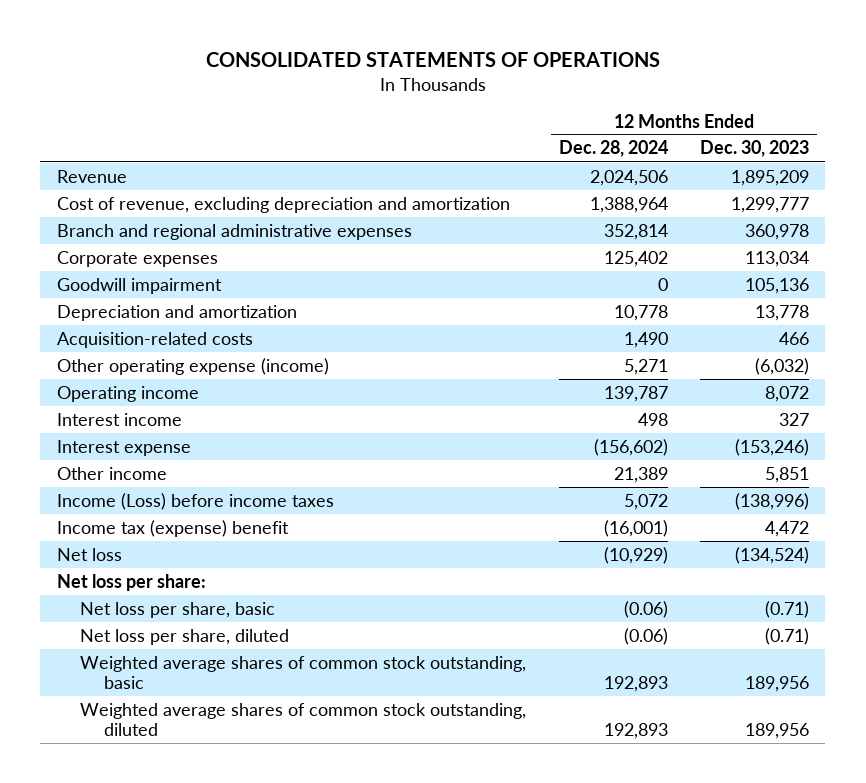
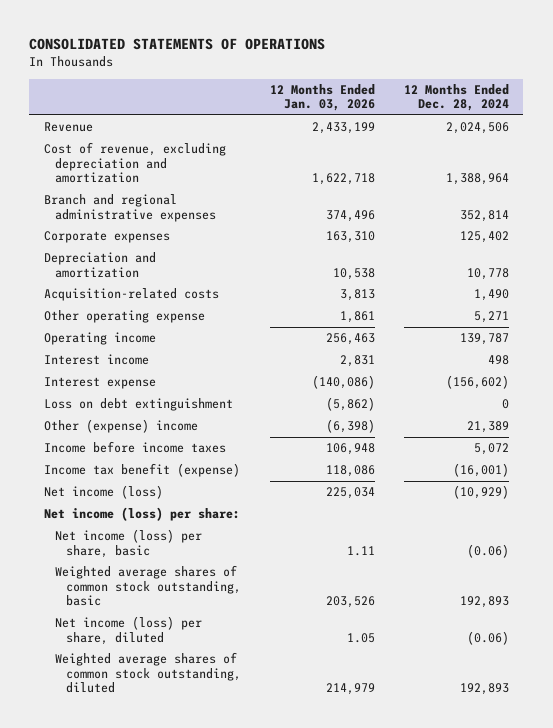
[700,140,810,158] Dec. 30, 2023 -> none
none -> [269,83,375,112] 12 Months Ended Jan. 03, 2026
[56,277,222,294] Goodwill impairment -> none
[56,357,329,375] Other operating expense (income) -> [43,310,205,324] Other operating expense
[80,628,290,645] Net loss per share, diluted -> none
none -> [43,398,233,412] Loss on debt extinguishment
[56,466,167,480] Other income -> [43,419,198,434] Other (expense) income
[56,492,334,510] Income (Loss) before income taxes -> [43,441,226,454] Income before income taxes
[56,519,289,537] Income tax (expense) benefit -> [43,463,240,478] Income tax benefit (expense)
[56,547,122,561] Net loss -> [43,485,163,500] Net income (loss)
[56,573,206,591] Net loss per share: -> [43,507,240,522] Net income (loss) per share:
[80,601,276,618] Net loss per share, basic -> [54,529,202,558] Net income (loss) per share, basic
none -> [54,616,202,645] Net income (loss) per share, diluted

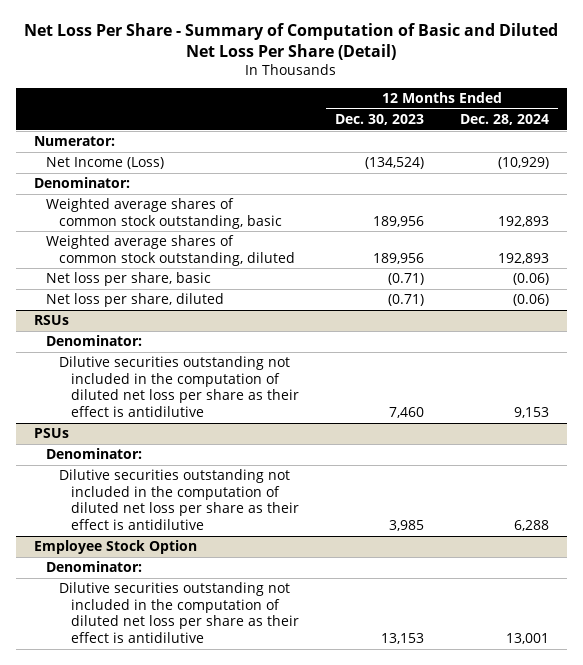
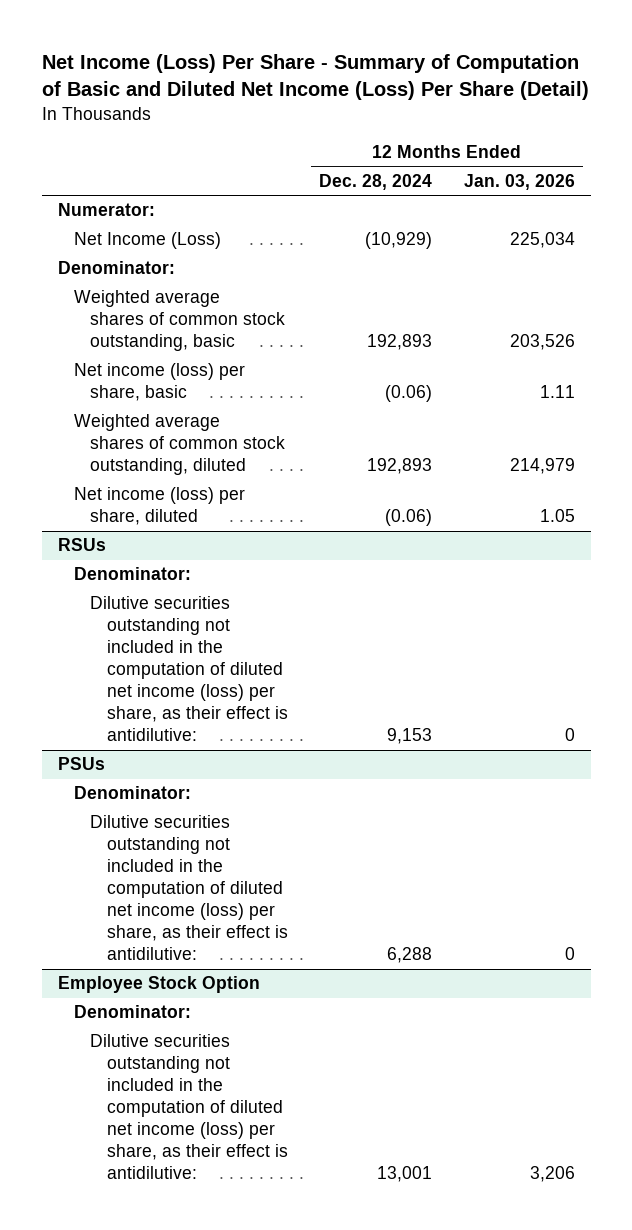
[24,23,559,60] Net Loss Per Share - Summary of Computation of Basic and Diluted Net Loss Per Share (Detail) -> [41,54,589,101] Net Income (Loss) Per Share - Summary of Computation of Basic and Diluted Net Income (Loss) Per Share (Detail)
[334,114,424,126] Dec. 30, 2023 -> none
none -> [463,174,575,191] Jan. 03, 2026
none -> [73,363,245,402] Net income (loss) per share, basic
[46,272,212,287] Net loss per share, basic -> none
[46,293,225,308] Net loss per share, diluted -> [73,487,245,526] Net income (loss) per share, diluted
[58,356,299,418] Dilutive securities outstanding not included in the computation of diluted net loss per share as their effect is antidilutive -> [90,596,288,742] Dilutive securities outstanding not included in the computation of diluted net income (loss) per share, as their effect is antidilutive:
[58,469,299,531] Dilutive securities outstanding not included in the computation of diluted net loss per share as their effect is antidilutive -> [90,815,288,961] Dilutive securities outstanding not included in the computation of diluted net income (loss) per share, as their effect is antidilutive:
[58,582,299,644] Dilutive securities outstanding not included in the computation of diluted net loss per share as their effect is antidilutive -> [90,1034,288,1180] Dilutive securities outstanding not included in the computation of diluted net income (loss) per share, as their effect is antidilutive:

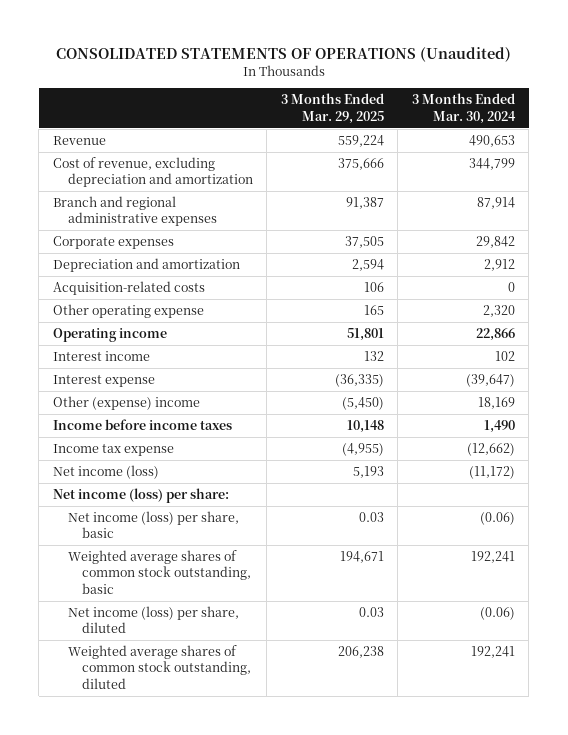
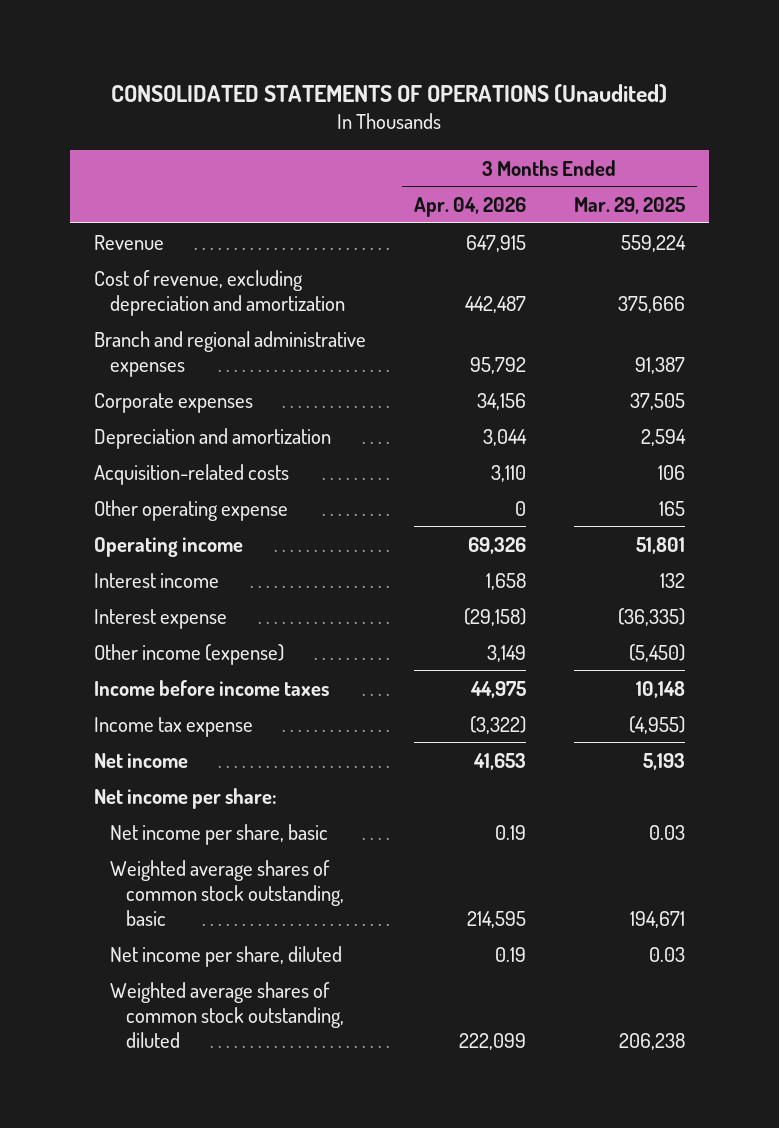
[411,93,516,124] 3 Months Ended Mar. 30, 2024 -> none
none -> [413,196,526,217] Apr. 04, 2026
[52,396,200,411] Other (expense) income -> [93,643,284,665] Other income (expense)
[52,465,159,480] Net income (loss) -> [93,752,188,768] Net income
[52,488,229,504] Net income (loss) per share: -> [93,787,277,809] Net income per share:
[67,511,239,539] Net income (loss) per share, basic -> [109,823,328,845] Net income per share, basic
[67,606,239,634] Net income (loss) per share, diluted -> [109,945,342,967] Net income per share, diluted

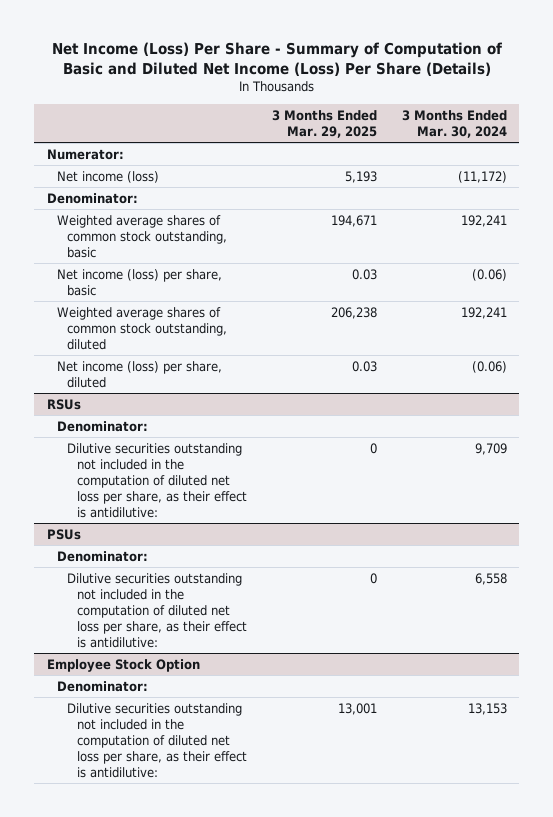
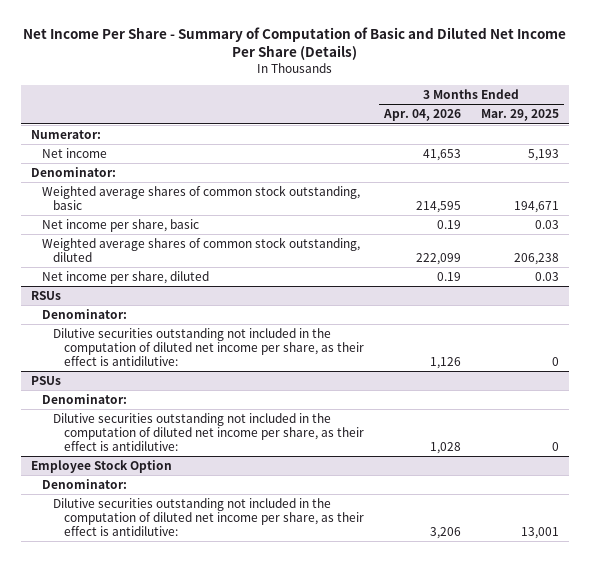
[51,42,502,76] Net Income (Loss) Per Share - Summary of Computation of Basic and Diluted Net Income (Loss) Per Share (Details) -> [22,27,566,61] Net Income Per Share - Summary of Computation of Basic and Diluted Net Income Per Share (Details)
[401,109,507,138] 3 Months Ended Mar. 30, 2024 -> none
none -> [382,109,461,122] Apr. 04, 2026
[56,170,159,183] Net income (loss) -> [41,147,107,158] Net income
[56,268,222,296] Net income (loss) per share, basic -> [41,218,199,232] Net income per share, basic
[56,360,222,388] Net income (loss) per share, diluted -> [41,270,209,284] Net income per share, diluted
[67,442,248,518] Dilutive securities outstanding not included in the computation of diluted net loss per share, as their effect is antidilutive: -> [52,327,364,366] Dilutive securities outstanding not included in the computation of diluted net income per share, as their effect is antidilutive:
[67,572,248,648] Dilutive securities outstanding not included in the computation of diluted net loss per share, as their effect is antidilutive: -> [52,412,364,451] Dilutive securities outstanding not included in the computation of diluted net income per share, as their effect is antidilutive:
[67,702,248,778] Dilutive securities outstanding not included in the computation of diluted net loss per share, as their effect is antidilutive: -> [52,497,364,536] Dilutive securities outstanding not included in the computation of diluted net income per share, as their effect is antidilutive:

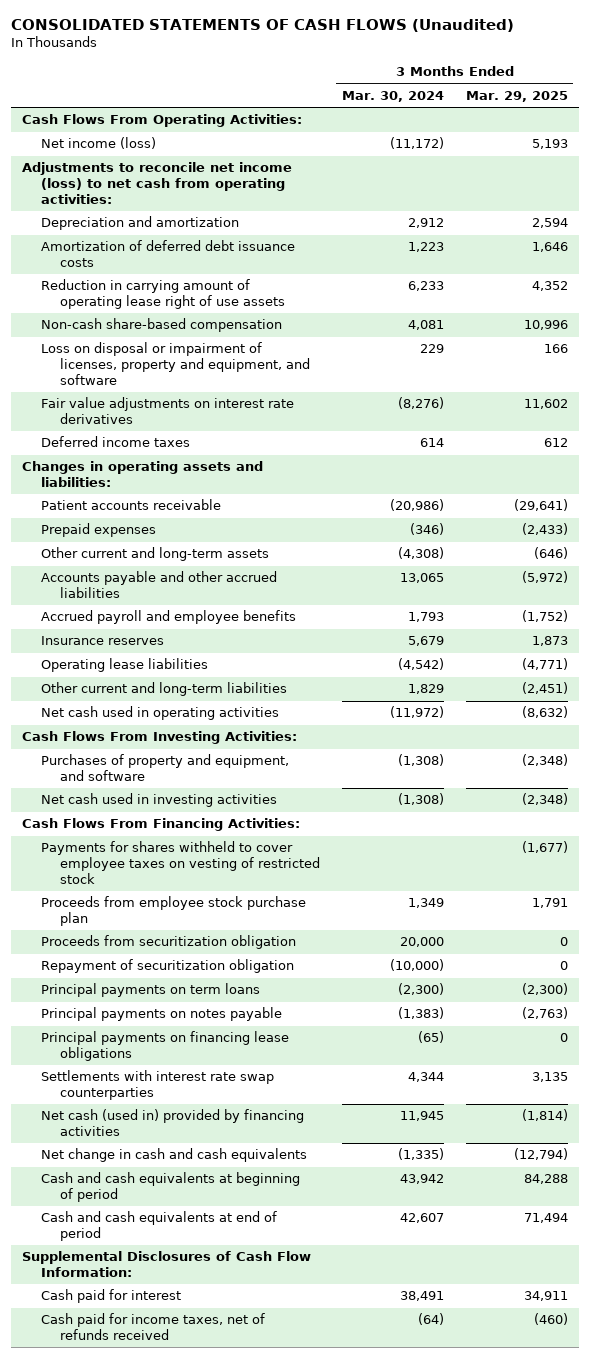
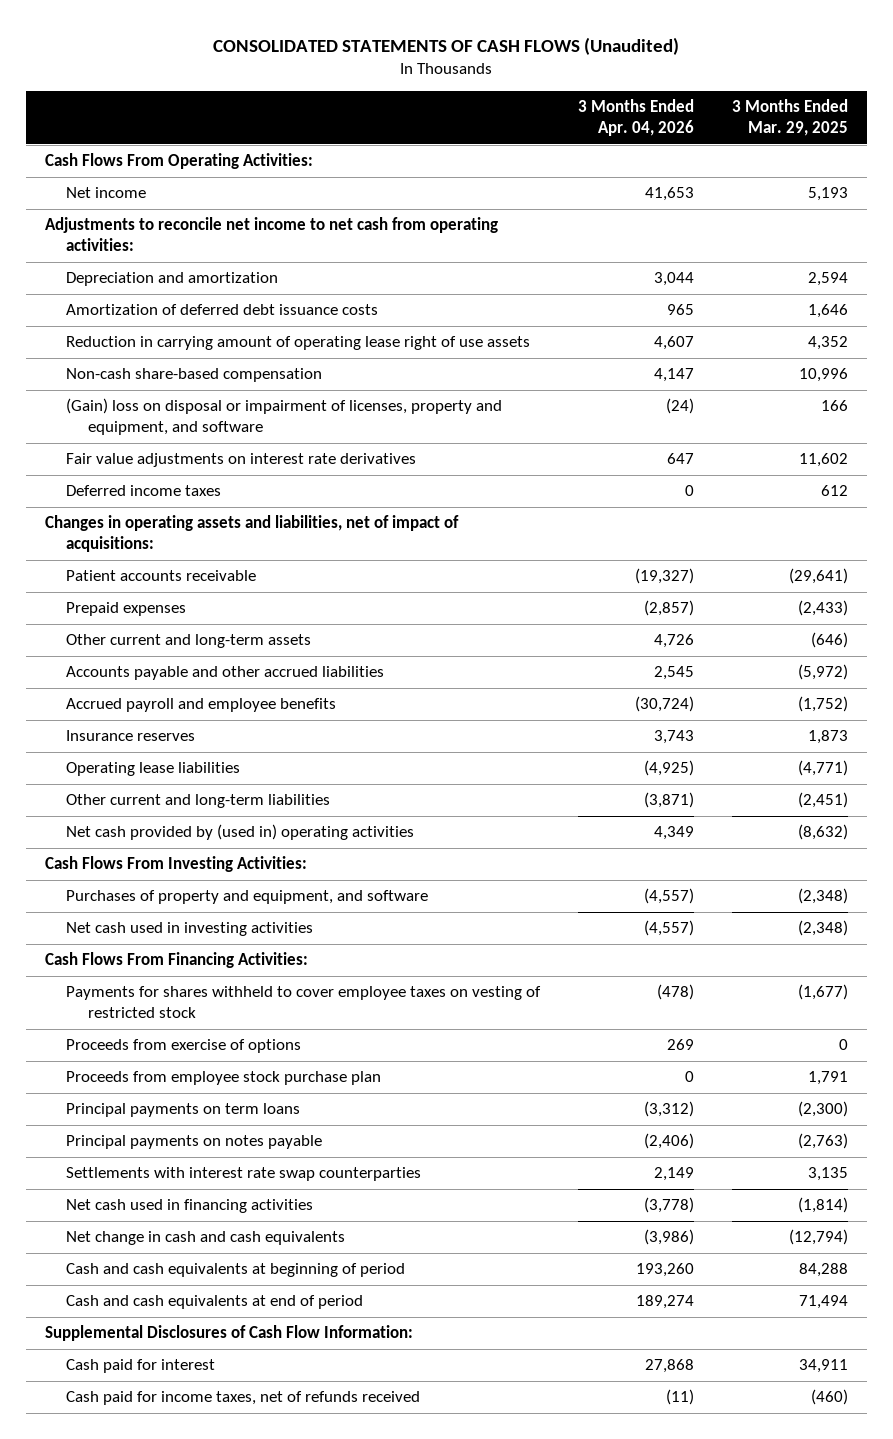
[341,90,444,102] Mar. 30, 2024 -> none
none -> [578,98,695,136] 3 Months Ended Apr. 04, 2026
[40,137,156,150] Net income (loss) -> [66,187,147,199] Net income
[21,162,292,204] Adjustments to reconcile net income (loss) to net cash from operating activities: -> [45,217,499,252] Adjustments to reconcile net income to net cash from operating activities:
[40,342,310,385] Loss on disposal or impairment of licenses, property and equipment, and software -> [66,398,503,436] (Gain) loss on disposal or impairment of licenses, property and equipment, and software
[21,461,263,488] Changes in operating assets and liabilities: -> [45,515,460,553] Changes in operating assets and liabilities, net of impact of acquisitions:
[40,706,279,721] Net cash used in operating activities -> [66,824,415,841] Net cash provided by (used in) operating activities
none -> [66,1039,302,1054] Proceeds from exercise of options
[40,935,296,950] Proceeds from securitization obligation -> none
[40,959,294,974] Repayment of securitization obligation -> none
[40,1031,289,1062] Principal payments on financing lease obligations -> none
[40,1109,304,1137] Net cash (used in) provided by financing activities -> [66,1199,314,1214] Net cash used in financing activities

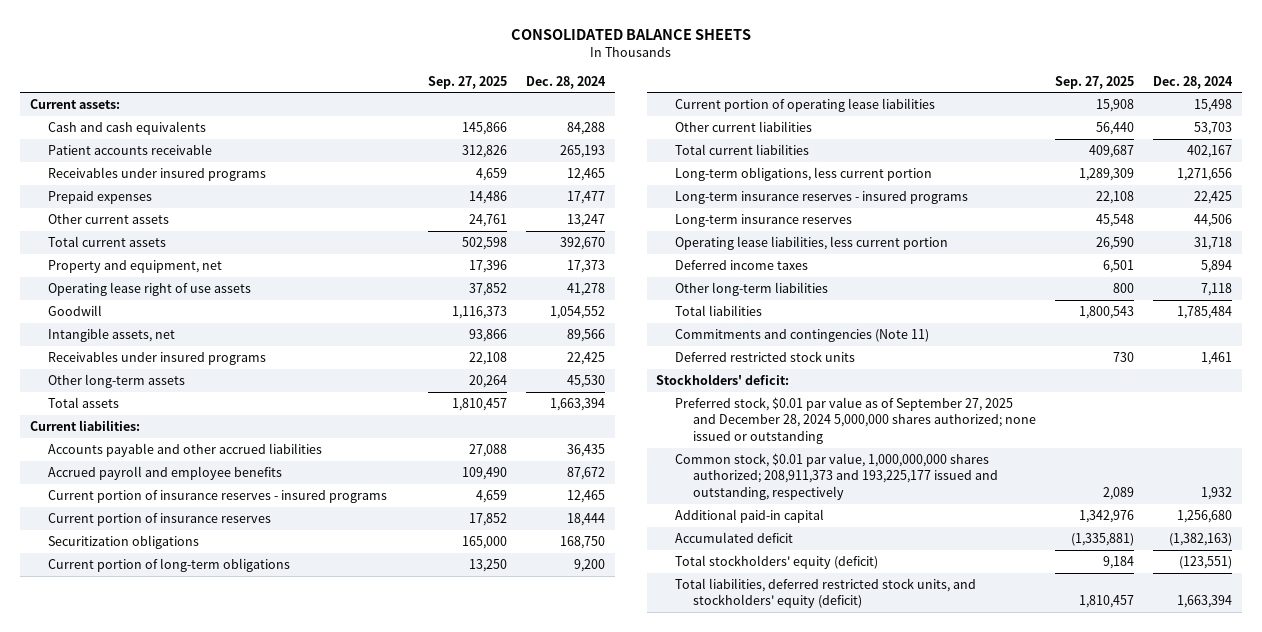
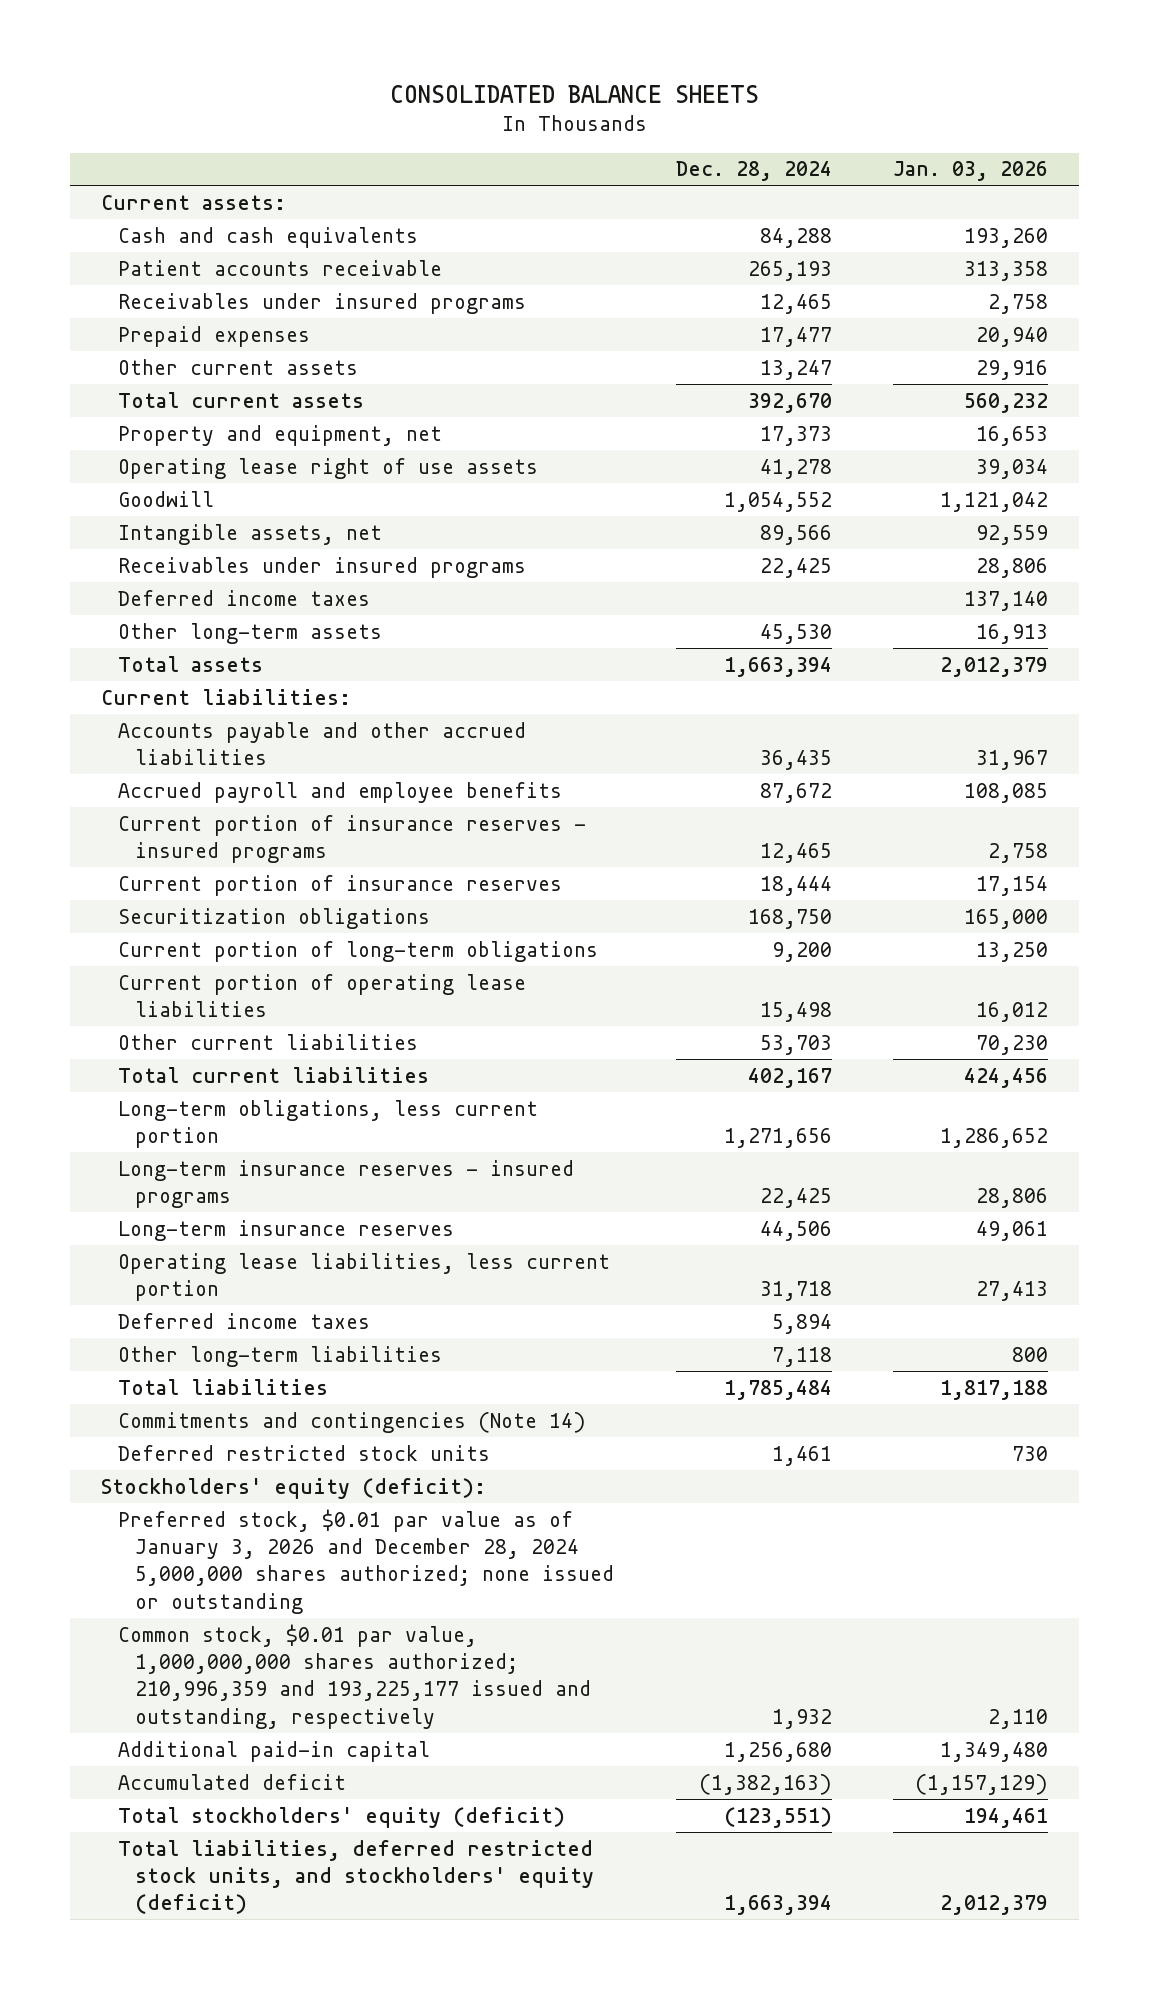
[428,75,508,89] Sep. 27, 2025 -> none
none -> [893,161,1049,182] Jan. 03, 2026
none -> [118,589,371,606] Deferred income taxes
[674,329,929,343] Commitments and contingencies (Note 11) -> [118,1411,587,1433] Commitments and contingencies (Note 14)
[656,374,790,386] Stockholders' deficit: -> [101,1477,487,1499] Stockholders' equity (deficit):
[674,397,1036,444] Preferred stock, $0.01 par value as of September 27, 2025 and December 28, 2024 5,000,000 shares authorized; none issued or outstanding -> [118,1508,614,1614] Preferred stock, $0.01 par value as of January 3, 2026 and December 28, 2024 5,000,000 shares authorized; none issued or outstanding
[674,453,998,500] Common stock, $0.01 par value, 1,000,000,000 shares authorized; 208,911,373 and 193,225,177 issued and outstanding, respectively -> [118,1623,591,1729] Common stock, $0.01 par value, 1,000,000,000 shares authorized; 210,996,359 and 193,225,177 issued and outstanding, respectively

